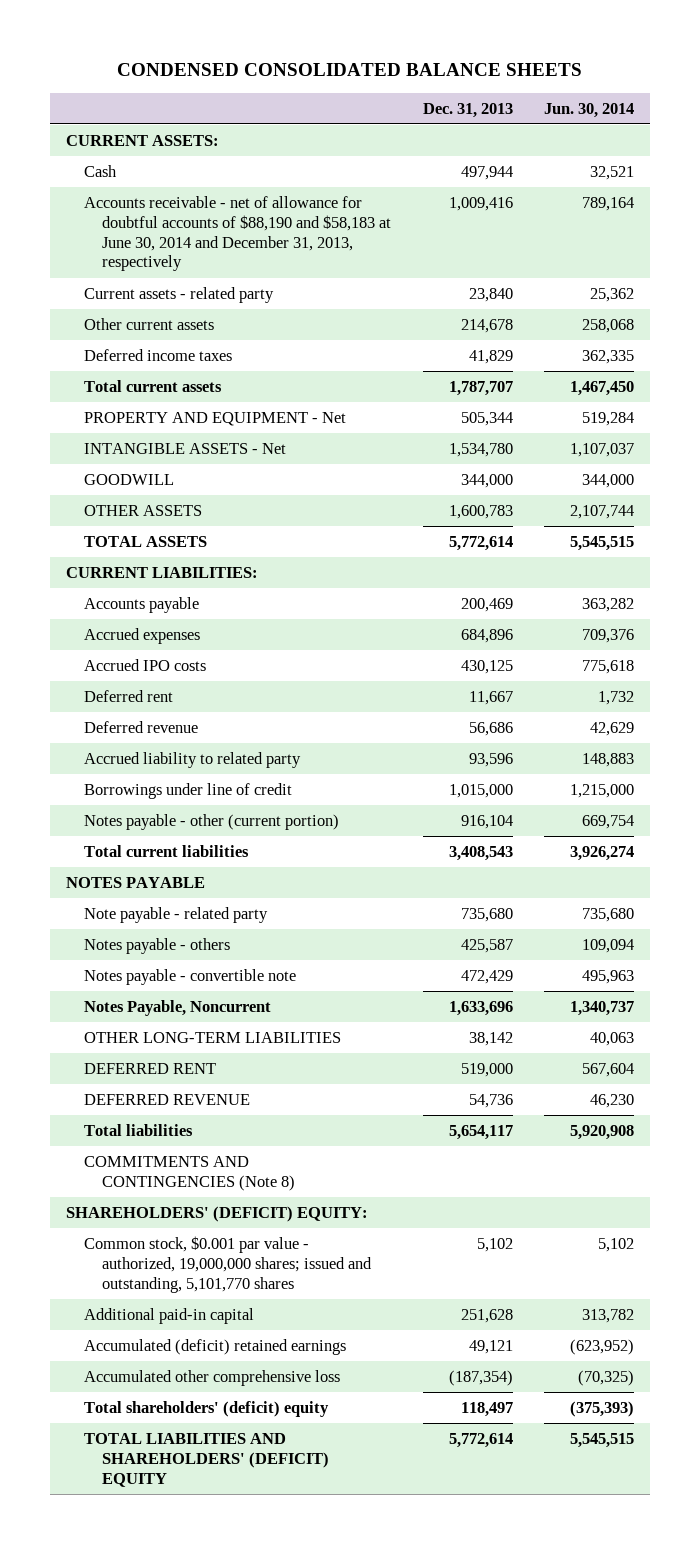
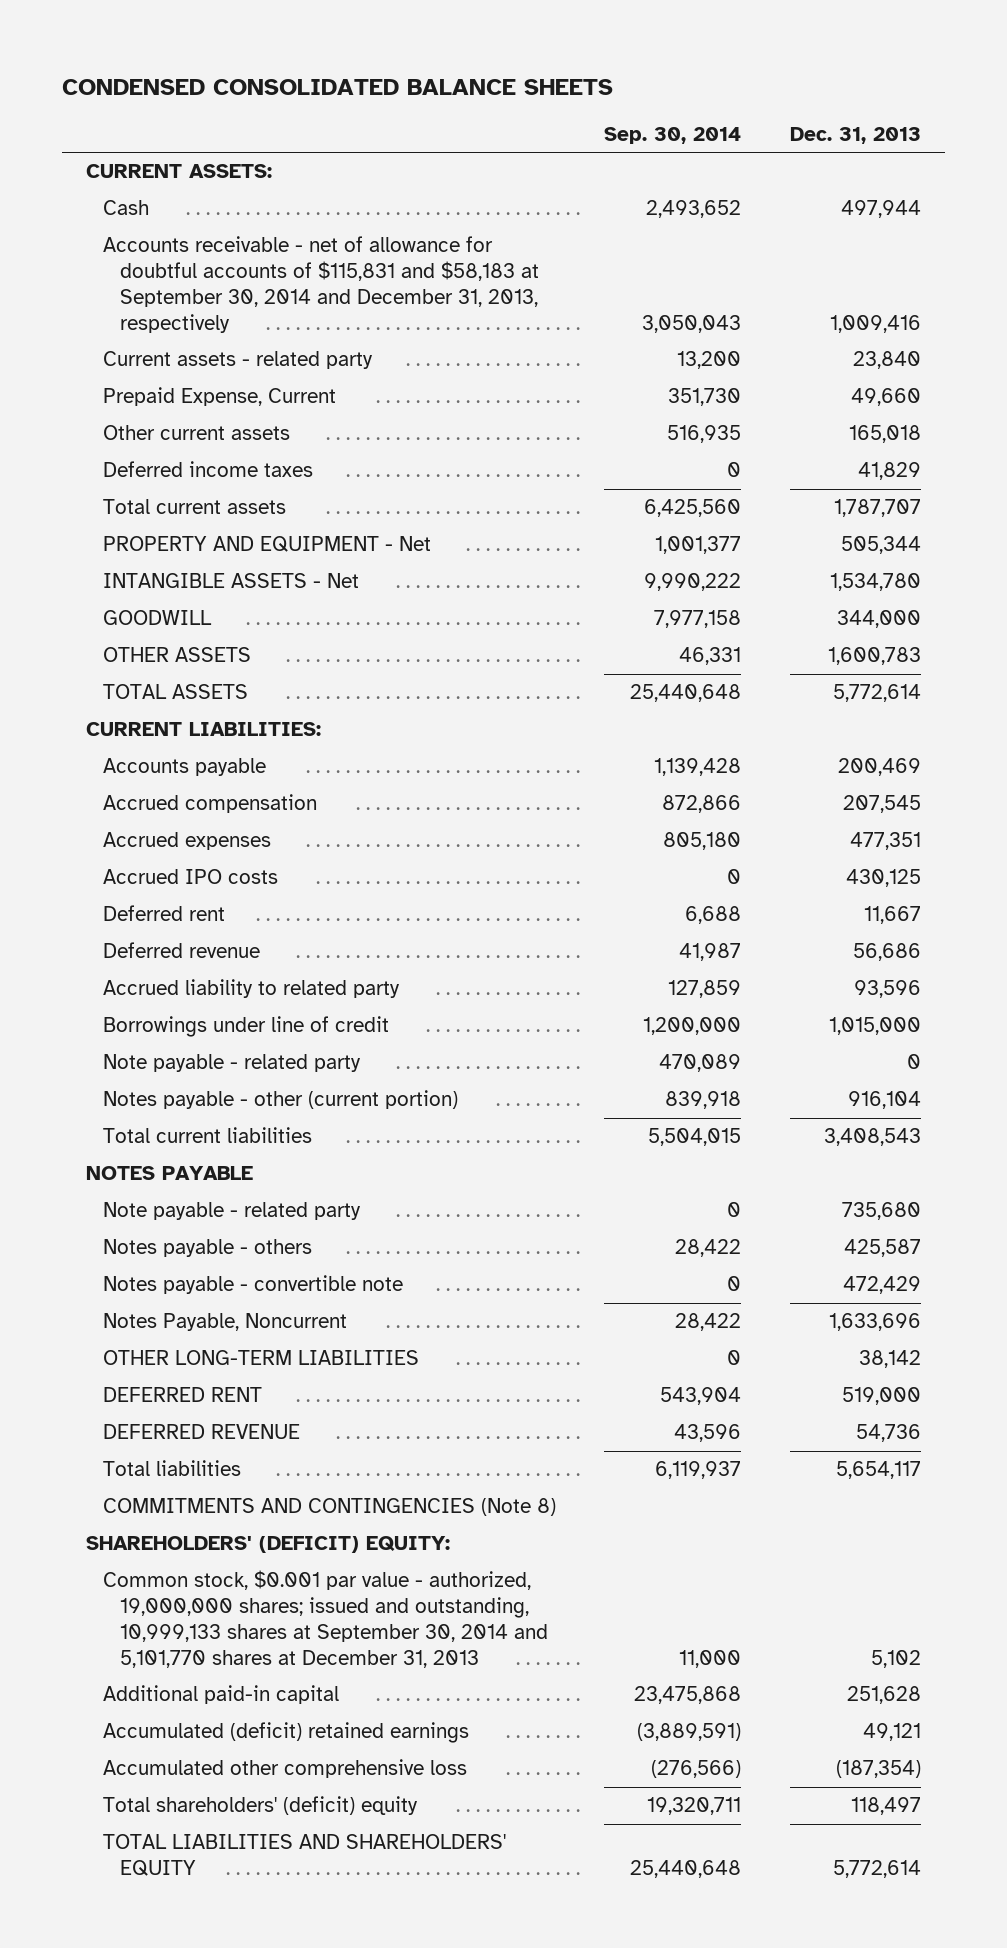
[543,102,634,118] Jun. 30, 2014 -> none
none -> [604,127,742,145] Sep. 30, 2014
[83,196,392,272] Accounts receivable - net of allowance for doubtful accounts of $88,190 and $58,183 at June 30, 2014 and December 31, 2013, respectively -> [102,236,539,333] Accounts receivable - net of allowance for doubtful accounts of $115,831 and $58,183 at September 30, 2014 and December 31, 2013, respectively
none -> [102,387,336,407] Prepaid Expense, Current
[460,319,513,334] 214,678 -> [848,425,921,444] 165,018
none -> [102,794,317,814] Accrued compensation
[460,629,513,644] 684,896 -> [849,832,921,851] 477,351
none -> [102,1054,361,1073] Note payable - related party
[83,1236,373,1293] Common stock, $0.001 par value - authorized, 19,000,000 shares; issued and outstanding, 5,101,770 shares -> [102,1570,548,1668] Common stock, $0.001 par value - authorized, 19,000,000 shares; issued and outstanding, 10,999,133 shares at September 30, 2014 and 5,101,770 shares at December 31, 2013
[83,1433,330,1487] TOTAL LIABILITIES AND SHAREHOLDERS' (DEFICIT) EQUITY -> [102,1834,506,1877] TOTAL LIABILITIES AND SHAREHOLDERS' EQUITY

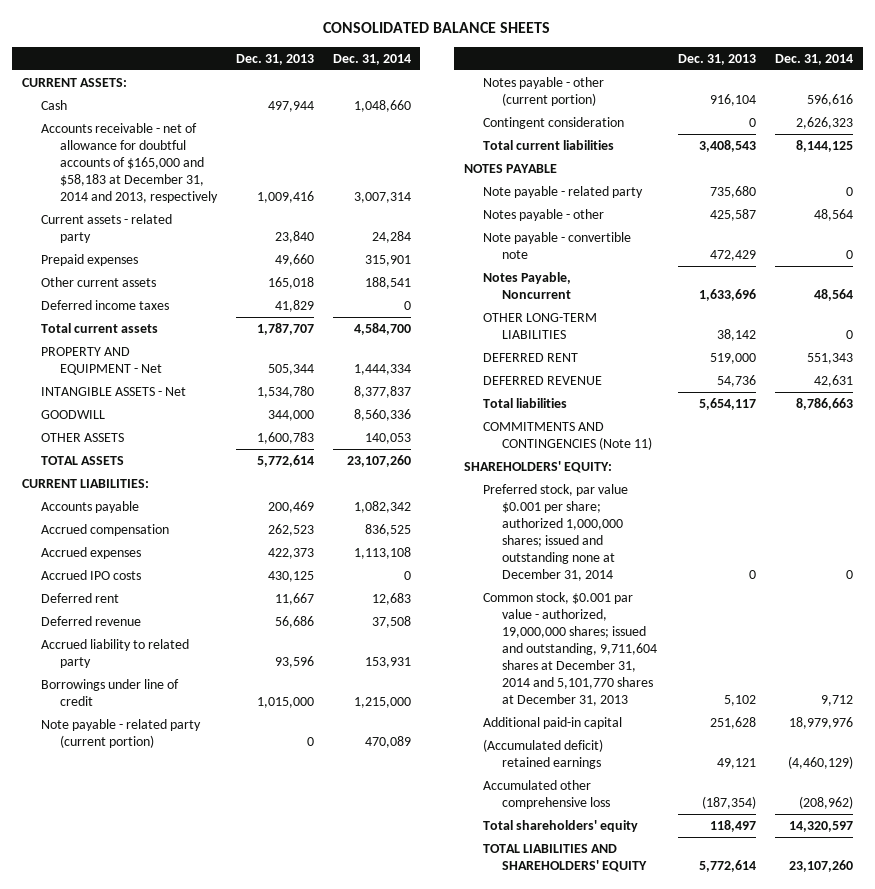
[62,78,614,95] CONDENSED CONSOLIDATED BALANCE SHEETS -> [323,22,551,34] CONSOLIDATED BALANCE SHEETS
[604,127,742,145] Sep. 30, 2014 -> none
none -> [332,53,411,65] Dec. 31, 2014
[102,236,539,333] Accounts receivable - net of allowance for doubtful accounts of $115,831 and $58,183 at September 30, 2014 and December 31, 2013, respectively -> [40,122,218,203] Accounts receivable - net of allowance for doubtful accounts of $165,000 and $58,183 at December 31, 2014 and 2013, respectively
[102,387,336,407] Prepaid Expense, Current -> [40,253,138,266] Prepaid expenses
[842,795,921,814] 207,545 -> [267,523,314,536] 262,523
[849,832,921,851] 477,351 -> [267,547,314,559] 422,373
[102,1054,361,1073] Note payable - related party -> [40,718,201,748] Note payable - related party (current portion)
none -> [482,116,624,129] Contingent consideration
[102,1239,312,1258] Notes payable - others -> [482,208,604,221] Notes payable - other
[102,1275,403,1295] Notes payable - convertible note -> [482,231,631,259] Note payable - convertible note
[102,1498,556,1517] COMMITMENTS AND CONTINGENCIES (Note 8) -> [482,421,652,450] COMMITMENTS AND CONTINGENCIES (Note 11)
[86,1536,451,1554] SHAREHOLDERS' (DEFICIT) EQUITY: -> [463,460,612,473] SHAREHOLDERS' EQUITY:
none -> [482,483,628,581] Preferred stock, par value $0.001 per share; authorized 1,000,000 shares; issued and outstanding none at December 31, 2014
[102,1570,548,1668] Common stock, $0.001 par value - authorized, 19,000,000 shares; issued and outstanding, 10,999,133 shares at September 30, 2014 and 5,101,770 shares at December 31, 2013 -> [482,591,657,706] Common stock, $0.001 par value - authorized, 19,000,000 shares; issued and outstanding, 9,711,604 shares at December 31, 2014 and 5,101,770 shares at December 31, 2013
[102,1722,469,1744] Accumulated (deficit) retained earnings -> [482,738,603,769] (Accumulated deficit) retained earnings
[102,1796,418,1816] Total shareholders' (deficit) equity -> [482,819,638,832] Total shareholders' equity

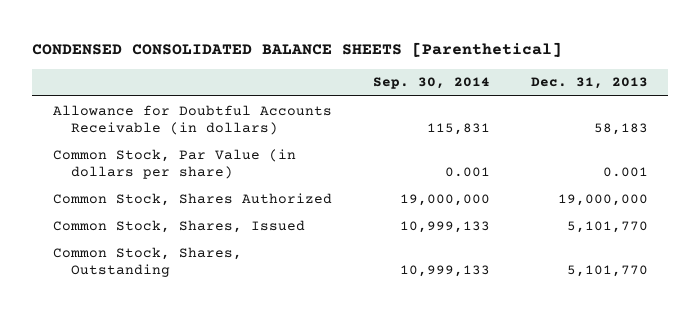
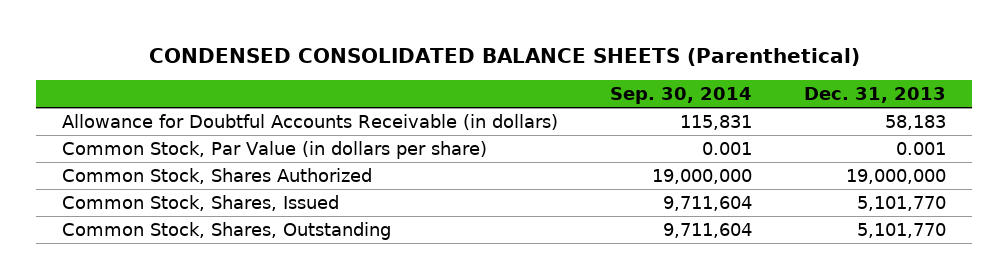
[32,42,563,58] CONDENSED CONSOLIDATED BALANCE SHEETS [Parenthetical] -> [148,47,860,66] CONDENSED CONSOLIDATED BALANCE SHEETS (Parenthetical)
[399,220,490,233] 10,999,133 -> [662,195,752,211] 9,711,604
[399,264,490,277] 10,999,133 -> [662,222,752,238] 9,711,604

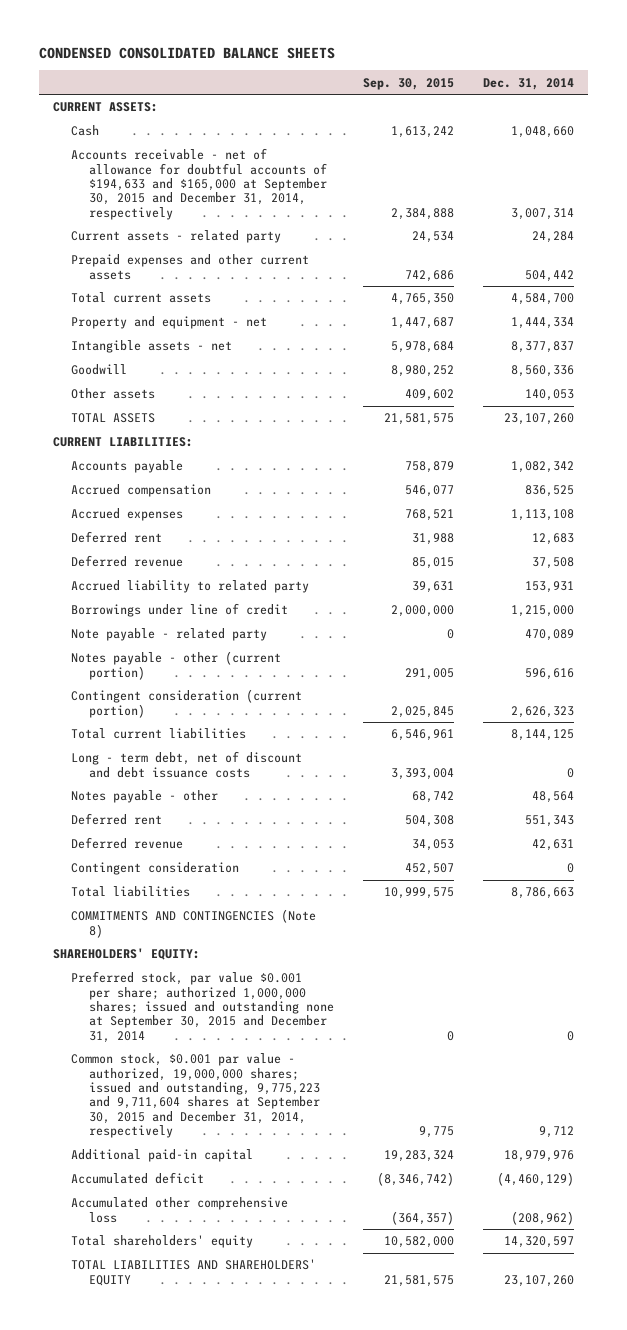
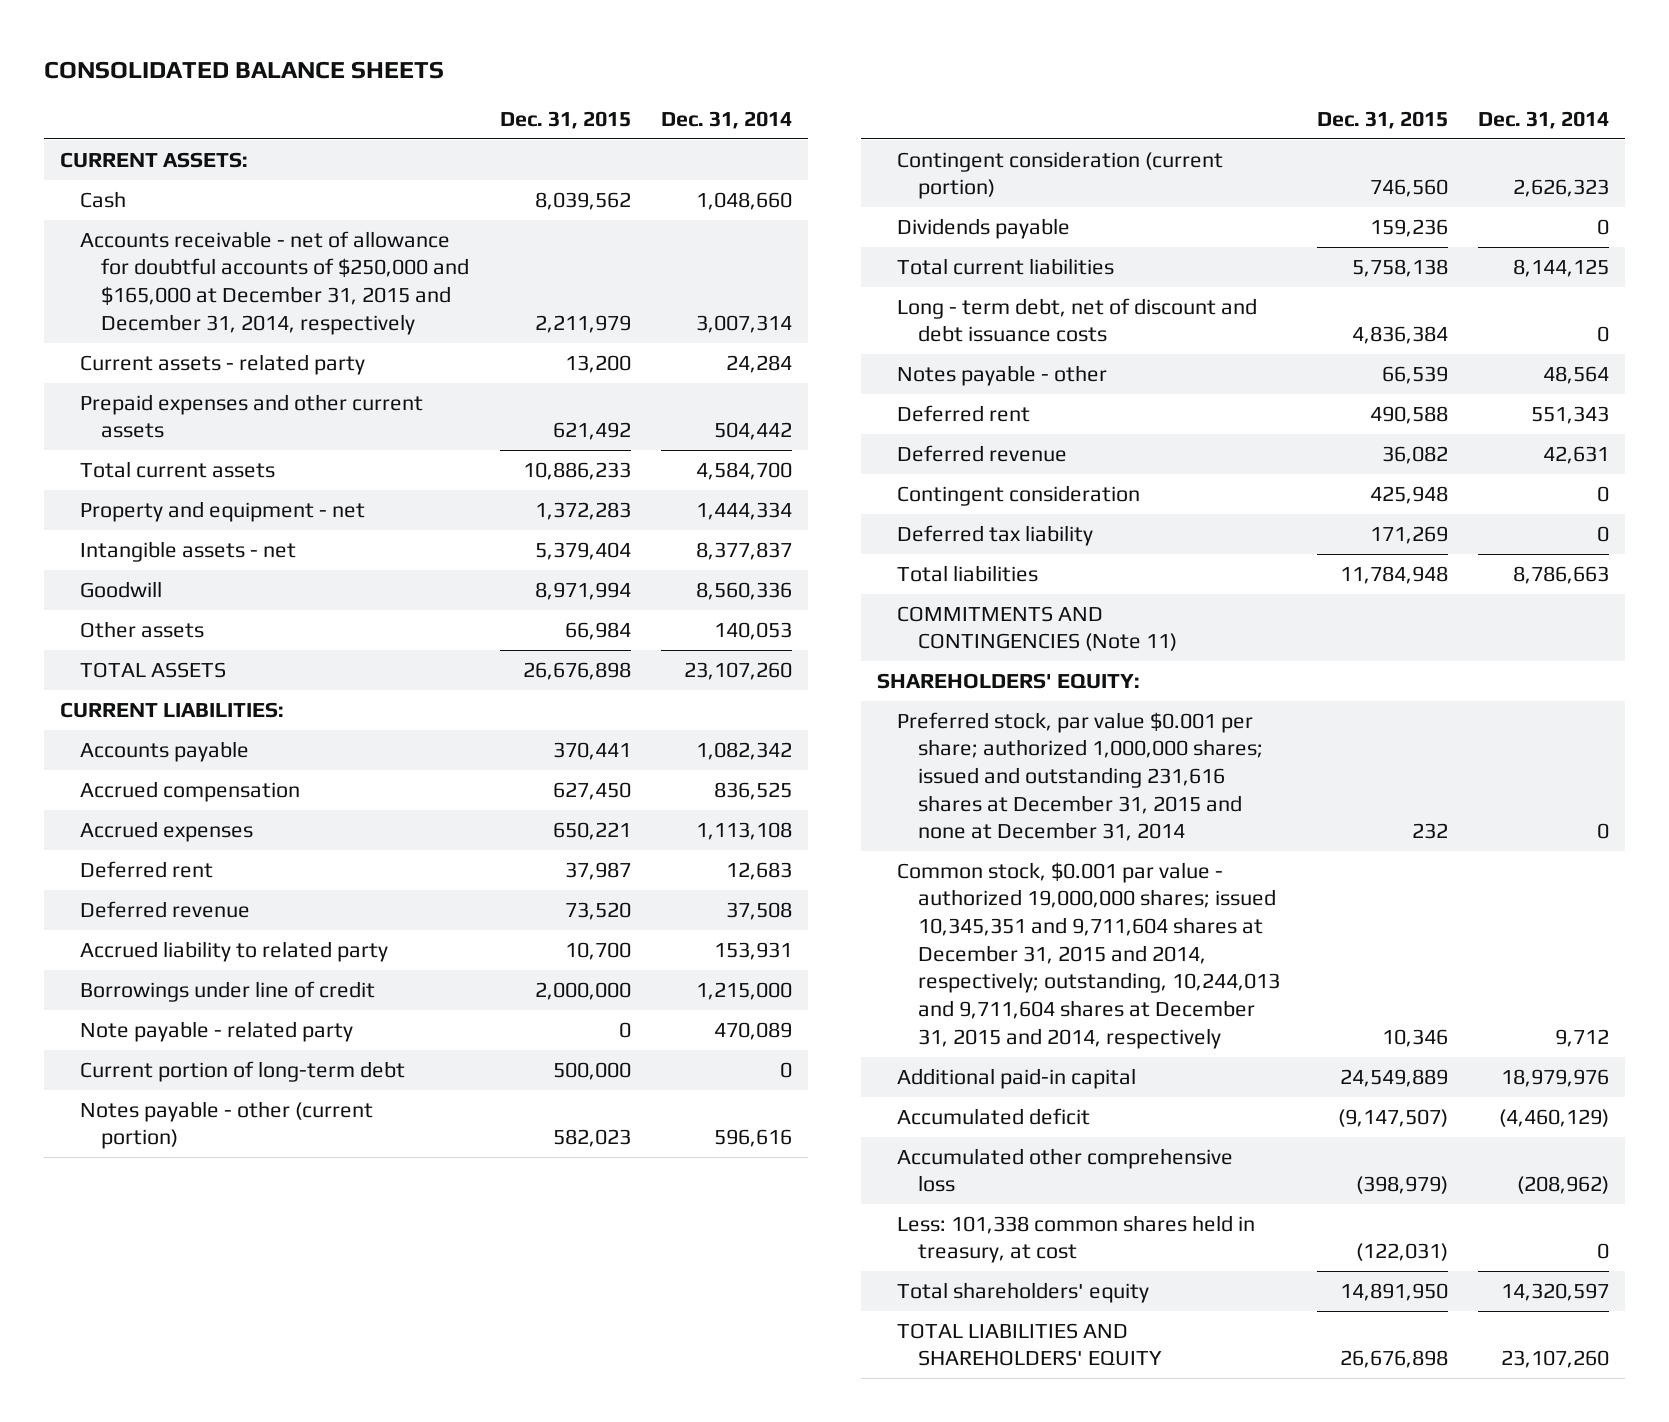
[38,47,335,60] CONDENSED CONSOLIDATED BALANCE SHEETS -> [44,60,445,79] CONSOLIDATED BALANCE SHEETS
[362,77,454,90] Sep. 30, 2015 -> none
none -> [499,110,631,129] Dec. 31, 2015
[71,148,328,220] Accounts receivable - net of allowance for doubtful accounts of $194,633 and $165,000 at September 30, 2015 and December 31, 2014, respectively -> [80,230,470,335] Accounts receivable - net of allowance for doubtful accounts of $250,000 and $165,000 at December 31, 2015 and December 31, 2014, respectively
none -> [80,1060,406,1082] Current portion of long-term debt
none -> [897,217,1071,239] Dividends payable
none -> [897,524,1094,546] Deferred tax liability
[71,909,317,938] COMMITMENTS AND CONTINGENCIES (Note 8) -> [897,605,1178,652] COMMITMENTS AND CONTINGENCIES (Note 11)
[71,971,335,1043] Preferred stock, par value $0.001 per share; authorized 1,000,000 shares; issued and outstanding none at September 30, 2015 and December 31, 2014 -> [897,711,1264,842] Preferred stock, par value $0.001 per share; authorized 1,000,000 shares; issued and outstanding 231,616 shares at December 31, 2015 and none at December 31, 2014
[71,1053,321,1139] Common stock, $0.001 par value - authorized, 19,000,000 shares; issued and outstanding, 9,775,223 and 9,711,604 shares at September 30, 2015 and December 31, 2014, respectively -> [897,861,1281,1049] Common stock, $0.001 par value - authorized 19,000,000 shares; issued 10,345,351 and 9,711,604 shares at December 31, 2015 and 2014, respectively; outstanding, 10,244,013 and 9,711,604 shares at December 31, 2015 and 2014, respectively
none -> [897,1214,1256,1264] Less: 101,338 common shares held in treasury, at cost

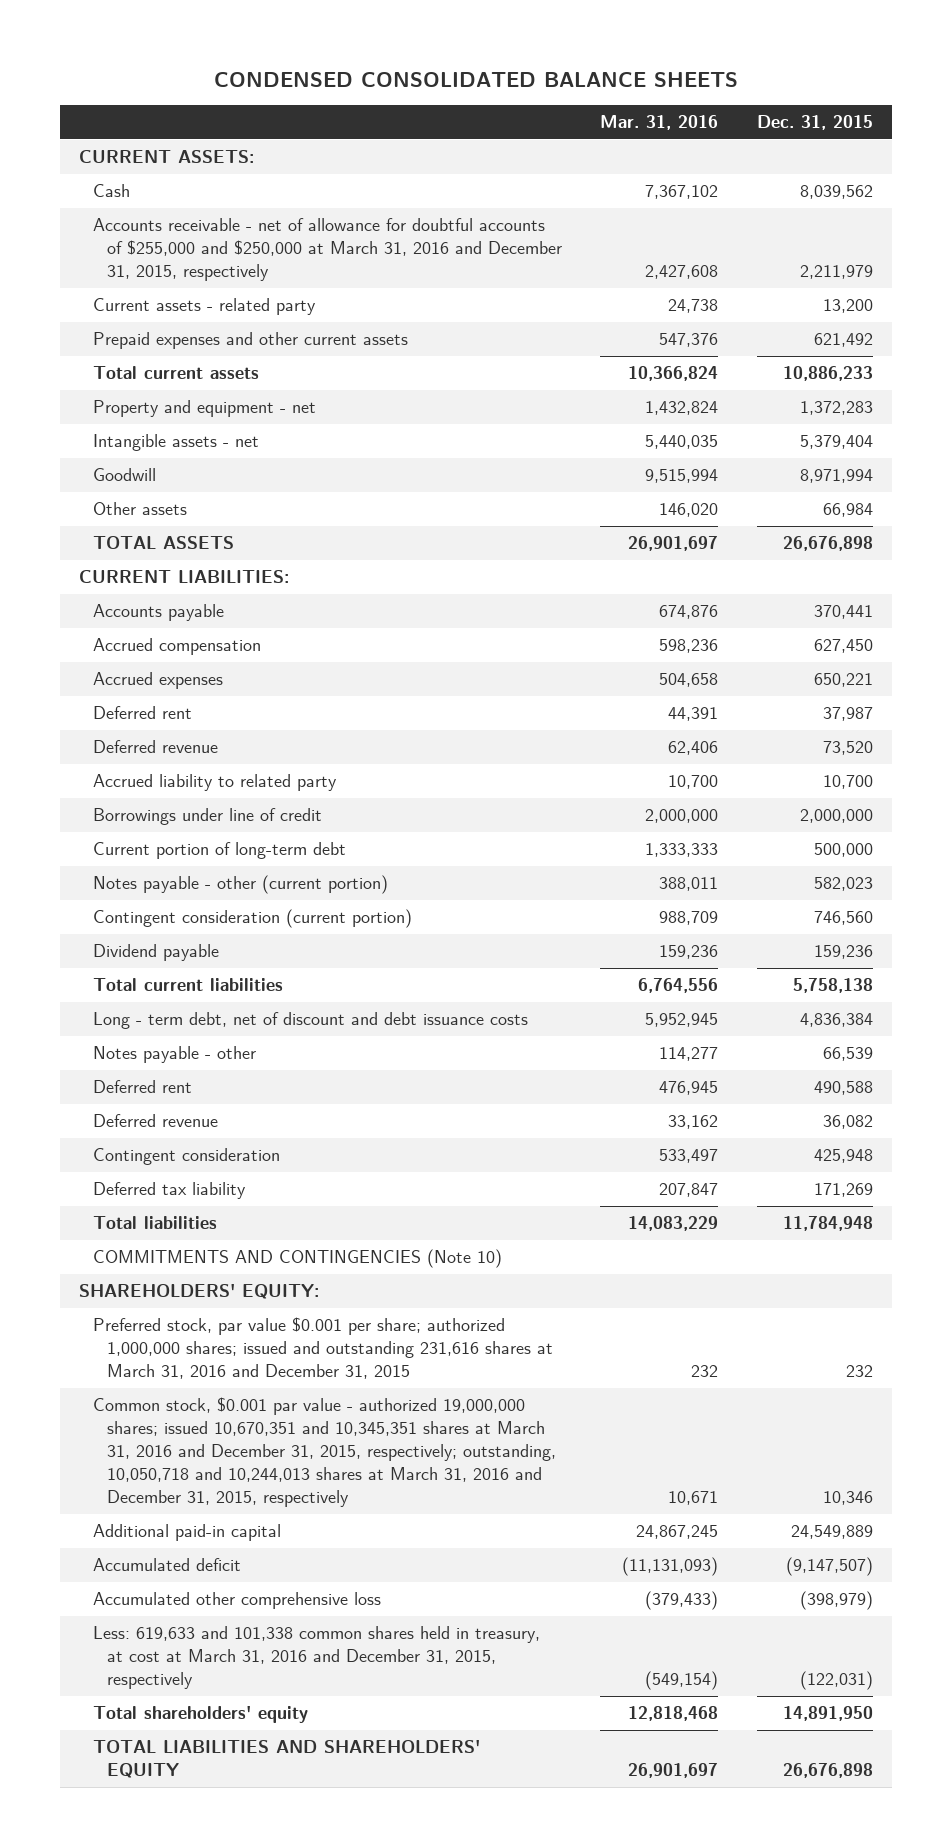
[44,60,445,79] CONSOLIDATED BALANCE SHEETS -> [214,72,739,88] CONDENSED CONSOLIDATED BALANCE SHEETS
[661,110,793,129] Dec. 31, 2014 -> none
none -> [600,115,719,131] Mar. 31, 2016
[80,230,470,335] Accounts receivable - net of allowance for doubtful accounts of $250,000 and $165,000 at December 31, 2015 and December 31, 2014, respectively -> [92,218,562,282] Accounts receivable - net of allowance for doubtful accounts of $255,000 and $250,000 at March 31, 2016 and December 31, 2015, respectively
[80,1020,354,1042] Note payable - related party -> none
[897,217,1071,239] Dividends payable -> [92,944,219,962] Dividend payable
[897,605,1178,652] COMMITMENTS AND CONTINGENCIES (Note 11) -> [92,1249,502,1269] COMMITMENTS AND CONTINGENCIES (Note 10)
[897,711,1264,842] Preferred stock, par value $0.001 per share; authorized 1,000,000 shares; issued and outstanding 231,616 shares at December 31, 2015 and none at December 31, 2014 -> [92,1317,553,1380] Preferred stock, par value $0.001 per share; authorized 1,000,000 shares; issued and outstanding 231,616 shares at March 31, 2016 and December 31, 2015
[897,861,1281,1049] Common stock, $0.001 par value - authorized 19,000,000 shares; issued 10,345,351 and 9,711,604 shares at December 31, 2015 and 2014, respectively; outstanding, 10,244,013 and 9,711,604 shares at December 31, 2015 and 2014, respectively -> [92,1397,556,1508] Common stock, $0.001 par value - authorized 19,000,000 shares; issued 10,670,351 and 10,345,351 shares at March 31, 2016 and December 31, 2015, respectively; outstanding, 10,050,718 and 10,244,013 shares at March 31, 2016 and December 31, 2015, respectively
[897,1214,1256,1264] Less: 101,338 common shares held in treasury, at cost -> [92,1626,540,1690] Less: 619,633 and 101,338 common shares held in treasury, at cost at March 31, 2016 and December 31, 2015, respectively

